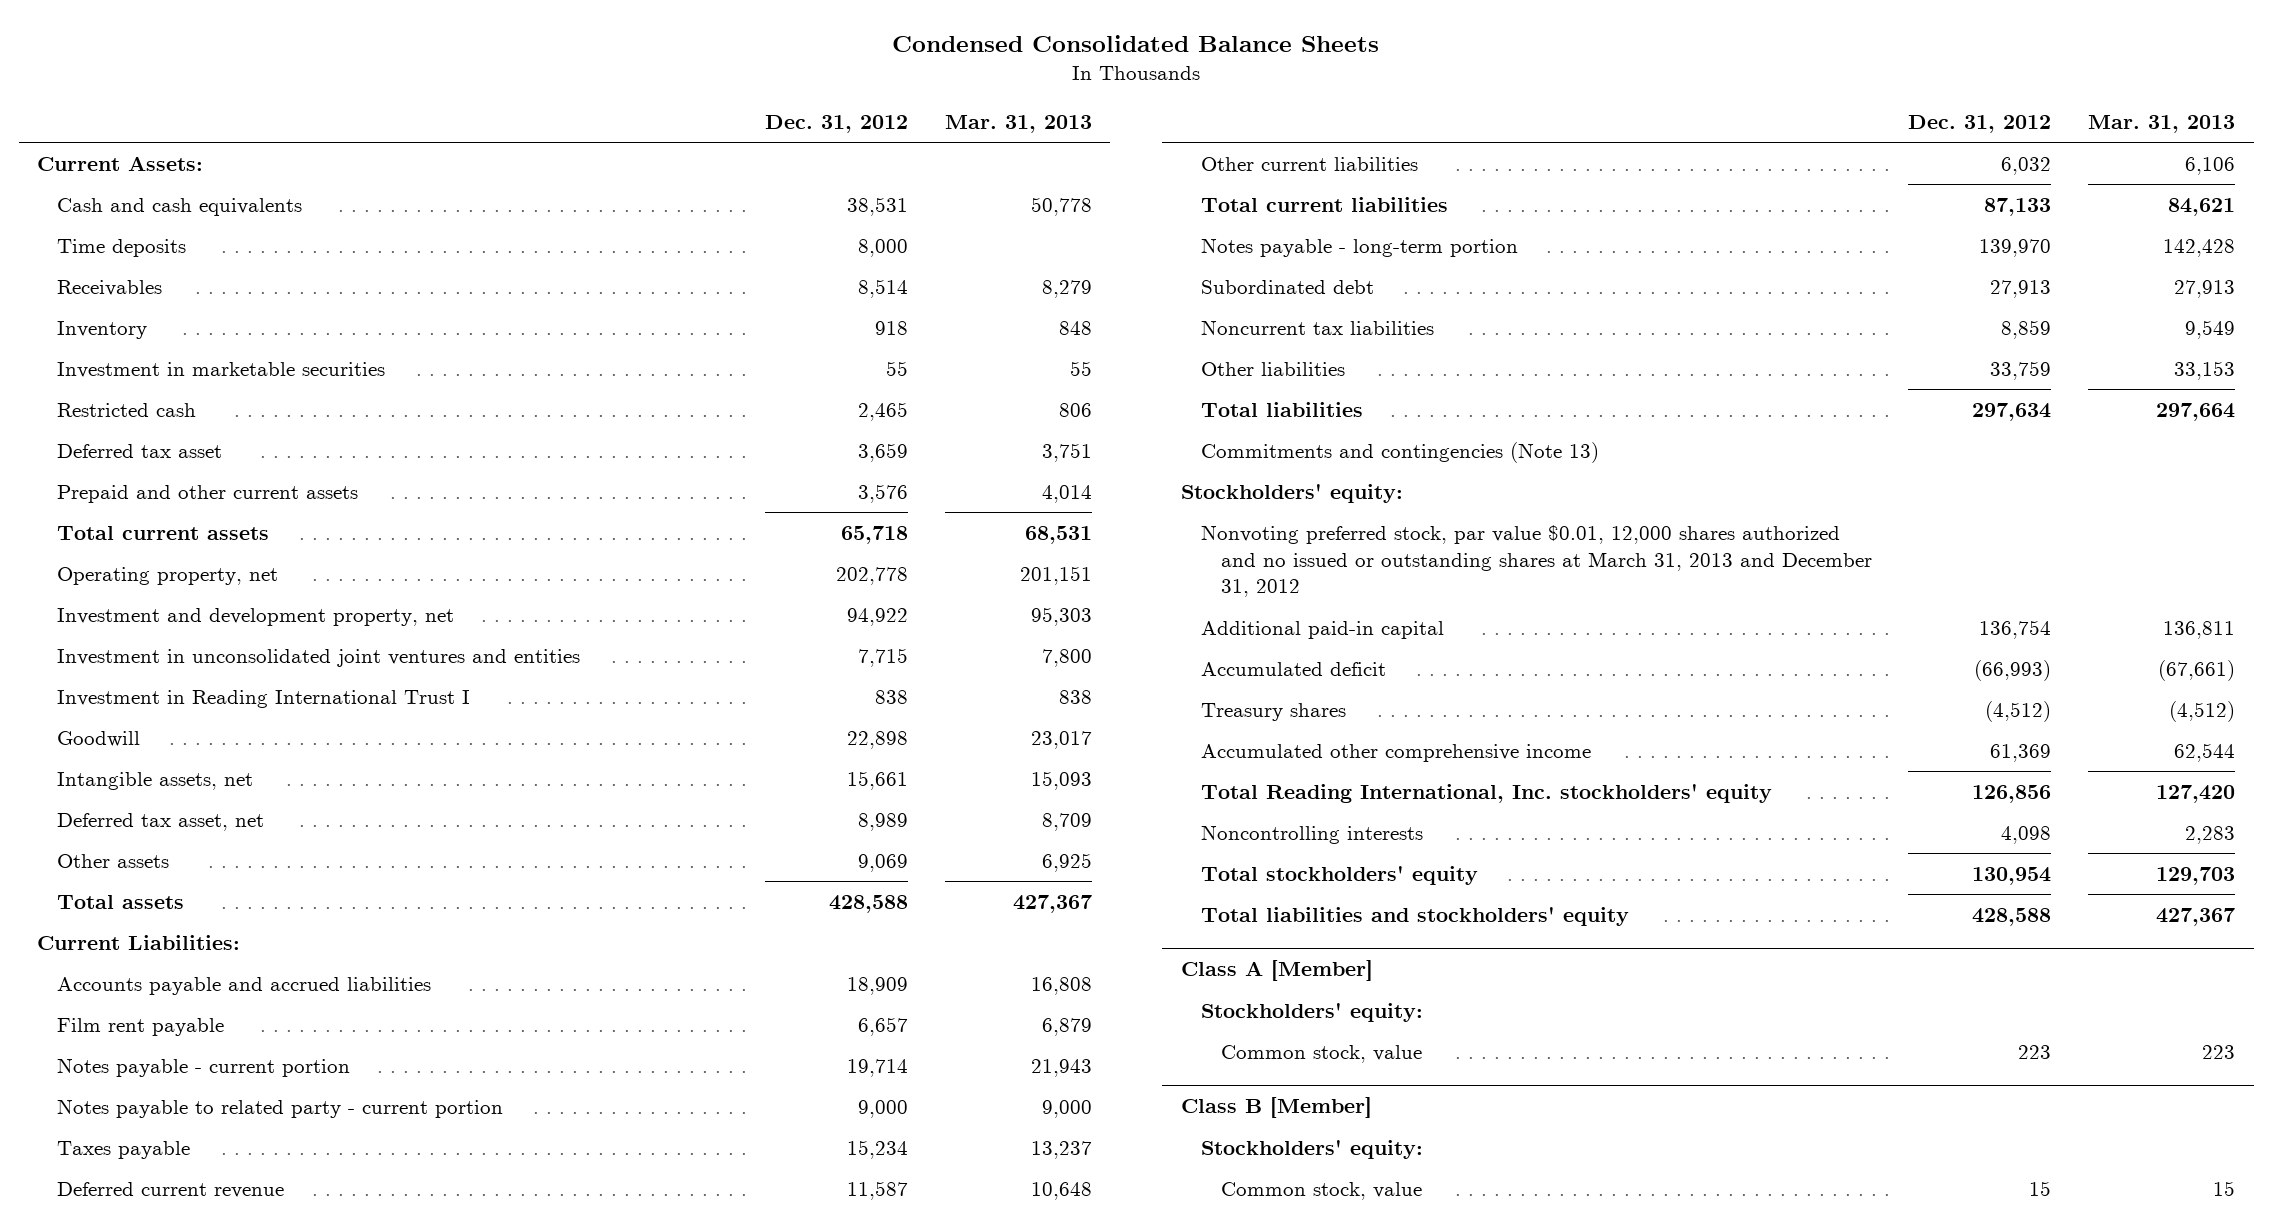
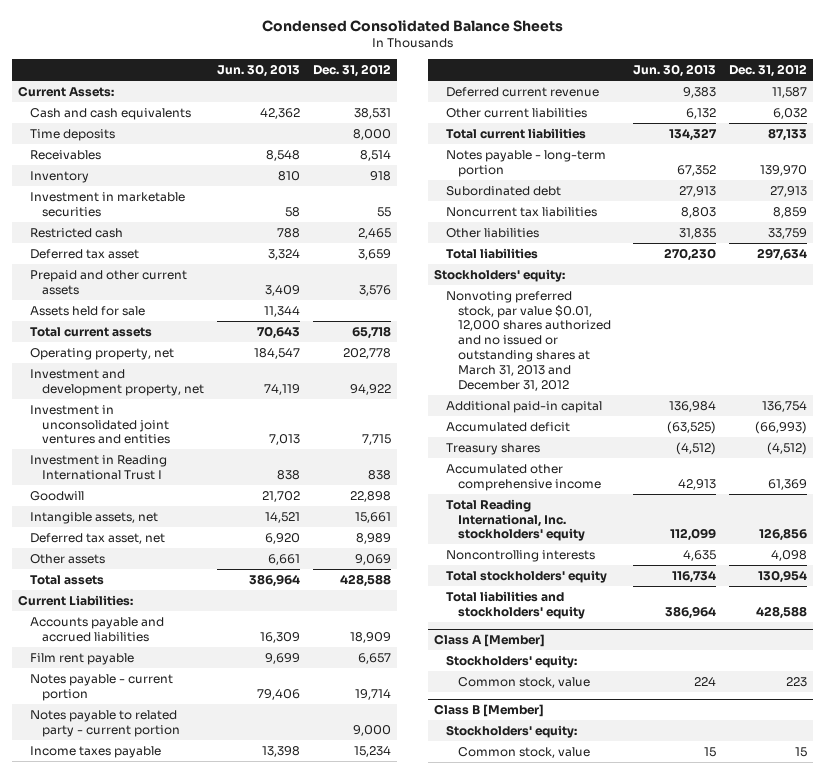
[944,114,1092,133] Mar. 31, 2013 -> none
none -> [217,64,301,78] Jun. 30, 2013
none -> [30,305,146,316] Assets held for sale
[57,1140,191,1159] Taxes payable -> [30,745,162,758] Income taxes payable
[1200,441,1599,463] Commitments and contingencies (Note 13) -> none

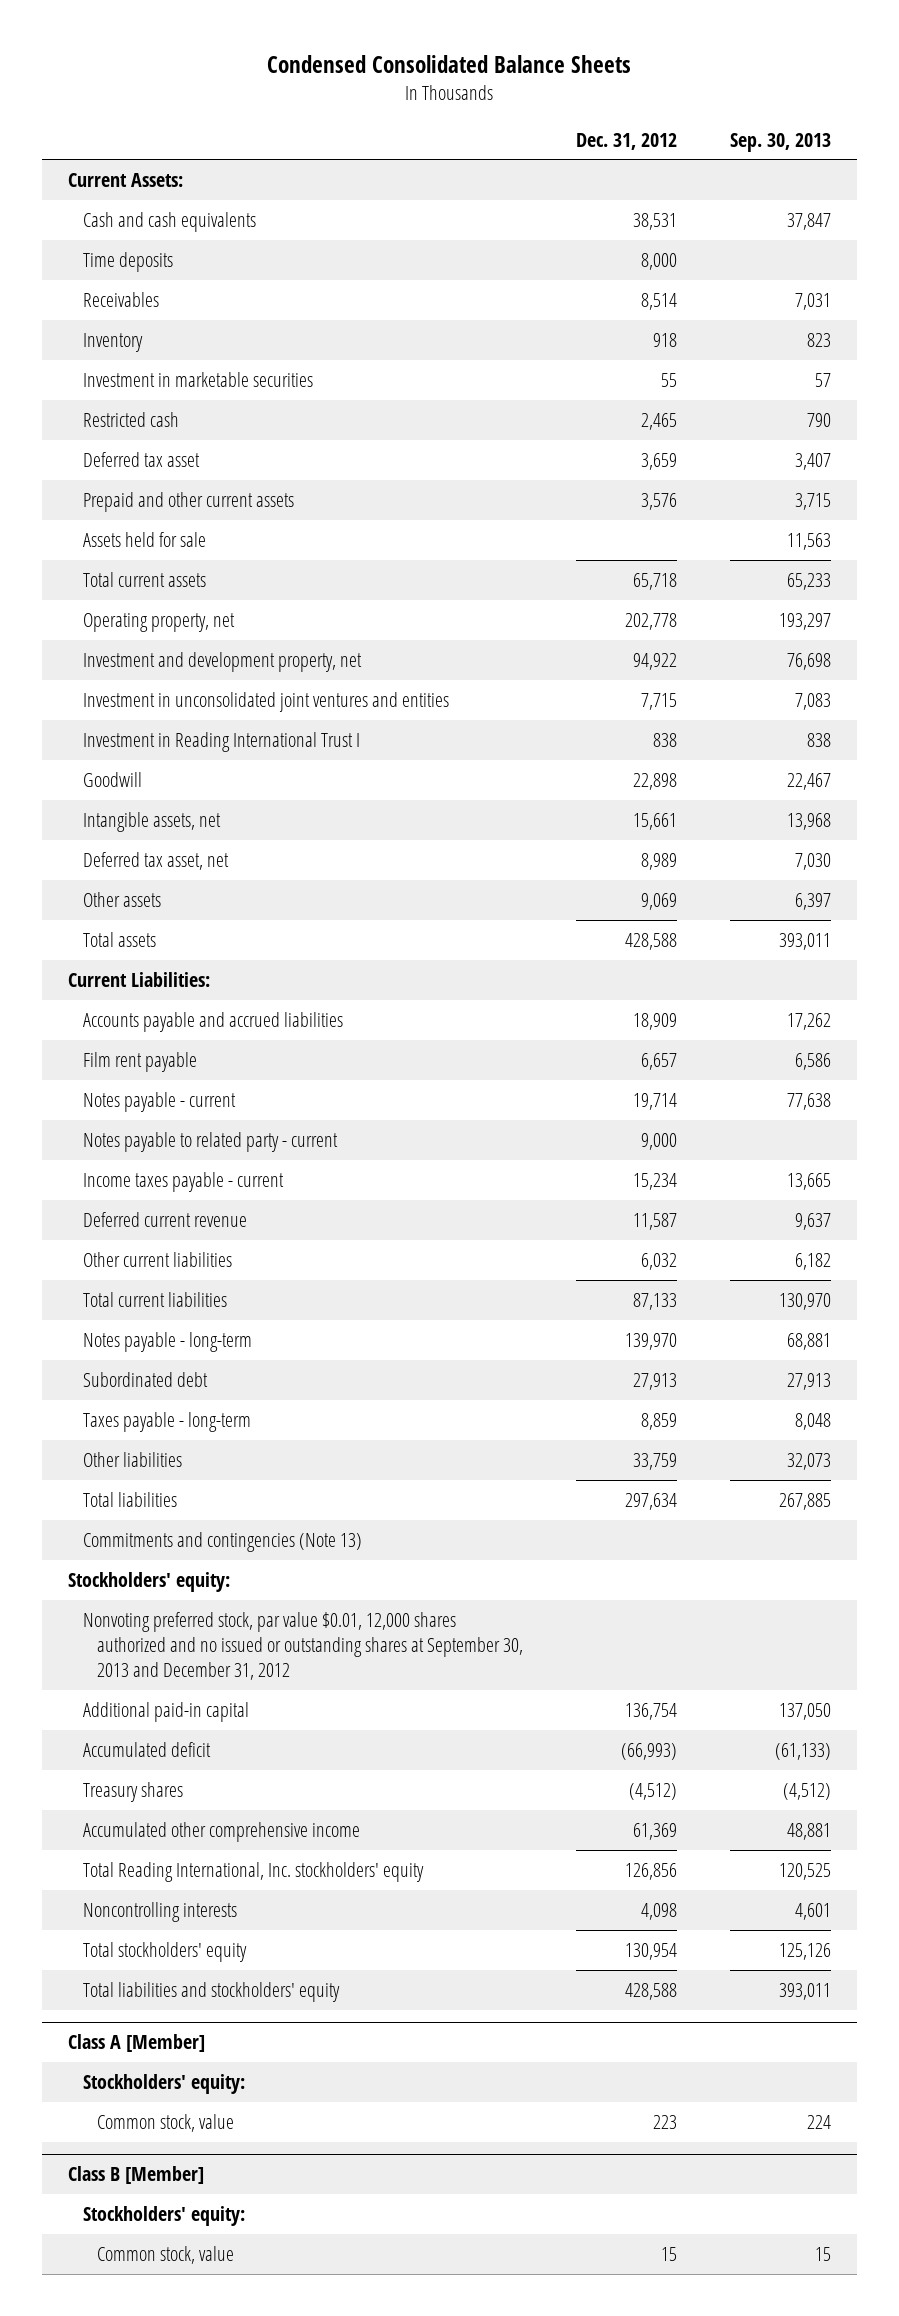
[217,64,301,78] Jun. 30, 2013 -> none
none -> [729,132,831,152] Sep. 30, 2013
[30,673,174,701] Notes payable - current portion -> [82,1091,236,1112] Notes payable - current
[30,709,181,737] Notes payable to related party - current portion -> [82,1131,338,1152] Notes payable to related party - current
[30,745,162,758] Income taxes payable -> [82,1171,284,1192] Income taxes payable - current
[446,149,607,177] Notes payable - long-term portion -> [82,1331,252,1352] Notes payable - long-term
[446,206,598,217] Noncurrent tax liabilities -> [82,1411,251,1432] Taxes payable - long-term
none -> [82,1531,362,1552] Commitments and contingencies (Note 13)
[446,290,612,391] Nonvoting preferred stock, par value $0.01, 12,000 shares authorized and no issued or outstanding shares at March 31, 2013 and December 31, 2012 -> [82,1611,524,1681] Nonvoting preferred stock, par value $0.01, 12,000 shares authorized and no issued or outstanding shares at September 30, 2013 and December 31, 2012

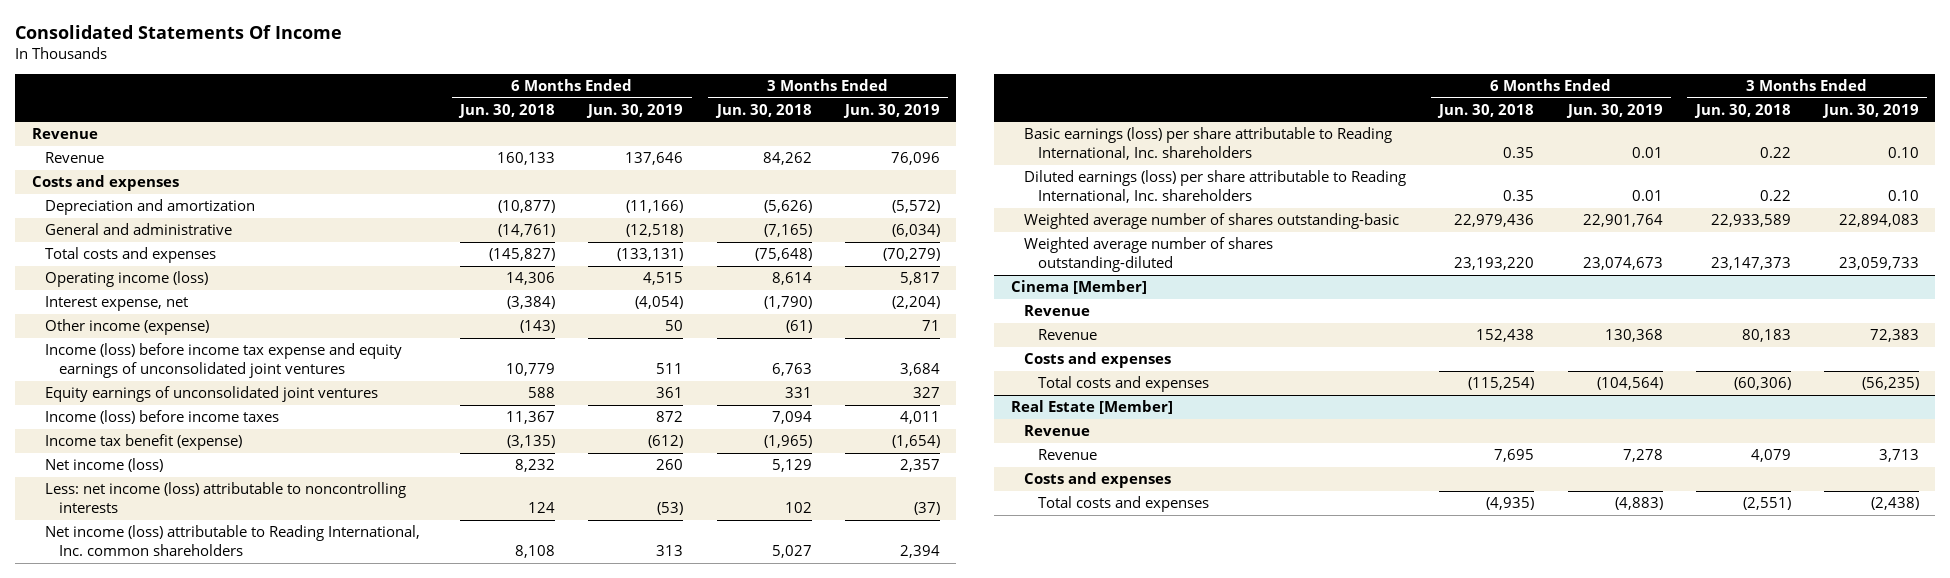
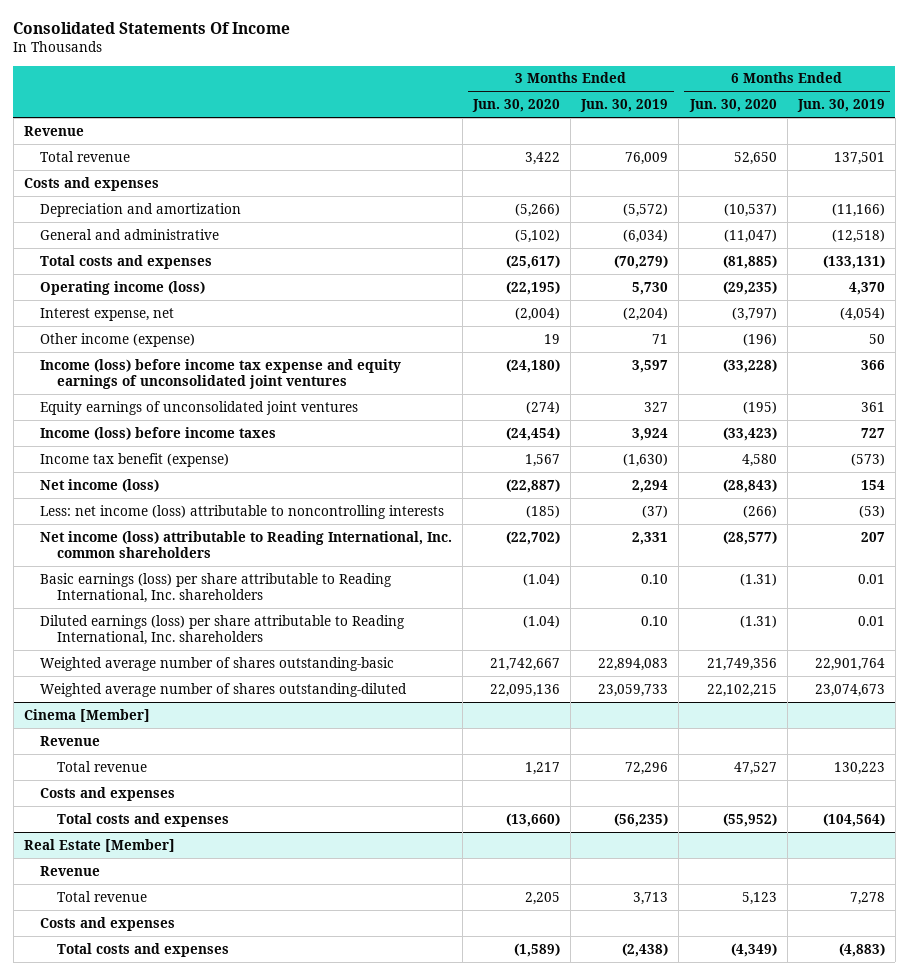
[458,103,556,118] Jun. 30, 2018 -> none
[714,103,812,118] Jun. 30, 2018 -> none
none -> [472,99,561,113] Jun. 30, 2020
none -> [688,99,777,113] Jun. 30, 2020
[45,152,105,164] Revenue -> [40,150,131,162] Total revenue
[625,152,684,166] 137,646 -> [833,151,885,165] 137,501
[890,152,940,166] 76,096 -> [625,151,669,165] 76,009
[643,272,684,286] 4,515 -> [848,281,885,295] 4,370
[899,272,940,286] 5,817 -> [632,281,669,295] 5,730
[656,363,684,375] 511 -> [860,359,885,370] 366
[899,363,940,377] 3,684 -> [632,359,669,373] 3,597
[656,411,684,423] 872 -> [860,427,885,438] 727
[899,411,940,425] 4,011 -> [632,427,669,441] 3,924
[648,435,684,449] (612) -> [850,452,885,466] (573)
[891,435,940,449] (1,654) -> [623,452,669,467] (1,630)
[656,459,684,471] 260 -> [860,479,885,490] 154
[899,459,940,473] 2,357 -> [632,479,669,493] 2,294
[656,545,684,557] 313 -> [860,531,885,542] 207
[899,545,940,559] 2,394 -> [632,531,669,545] 2,331
[1037,329,1097,341] Revenue -> [56,760,147,772] Total revenue
[1604,329,1663,343] 130,368 -> [833,761,885,775] 130,223
[1869,329,1919,343] 72,383 -> [625,761,669,775] 72,296
[1037,449,1097,461] Revenue -> [56,890,147,902] Total revenue

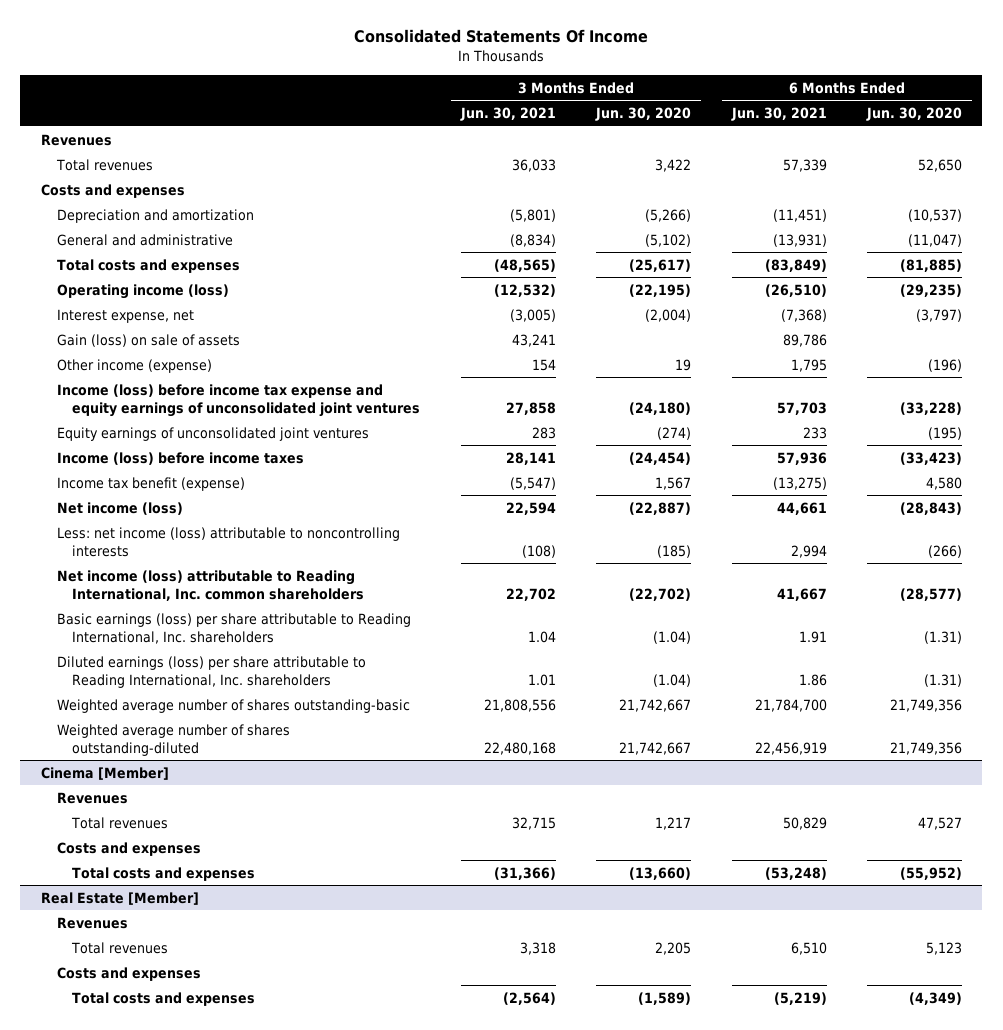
[580,99,669,113] Jun. 30, 2019 -> none
[796,99,885,113] Jun. 30, 2019 -> none
none -> [459,107,556,122] Jun. 30, 2021
none -> [730,107,827,122] Jun. 30, 2021
[23,125,84,136] Revenue -> [40,133,112,146] Revenues
[40,150,131,162] Total revenue -> [55,158,153,171] Total revenues
none -> [56,333,240,347] Gain (loss) on sale of assets
[490,683,561,697] 22,095,136 -> [619,741,692,755] 21,742,667
[706,683,777,697] 22,102,215 -> [890,741,963,755] 21,749,356
[40,735,101,746] Revenue -> [56,791,128,804] Revenues
[56,760,147,772] Total revenue -> [71,816,169,829] Total revenues
[40,865,101,876] Revenue -> [56,916,128,929] Revenues
[56,890,147,902] Total revenue -> [71,941,169,954] Total revenues

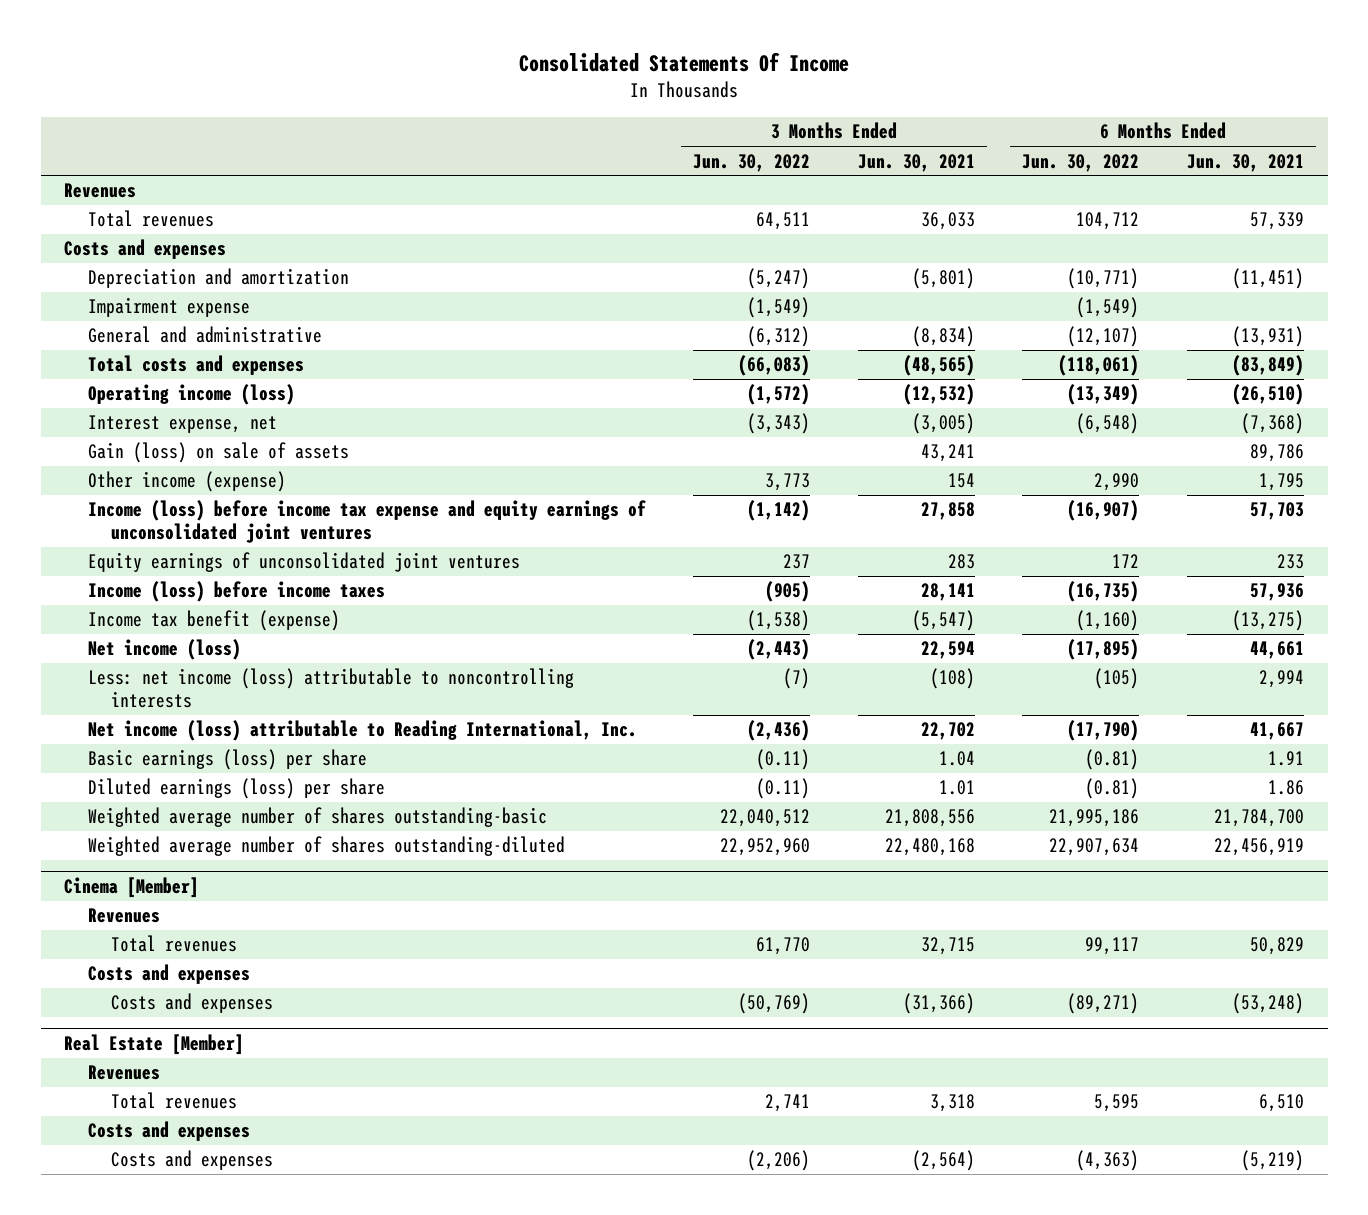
[595,107,692,122] Jun. 30, 2020 -> none
[866,107,963,122] Jun. 30, 2020 -> none
none -> [693,153,811,172] Jun. 30, 2022
none -> [1022,153,1140,172] Jun. 30, 2022
none -> [87,297,250,318] Impairment expense
[56,569,365,601] Net income (loss) attributable to Reading International, Inc. common shareholders -> [87,720,637,742] Net income (loss) attributable to Reading International, Inc.
[56,612,411,644] Basic earnings (loss) per share attributable to Reading International, Inc. shareholders -> [87,749,367,771] Basic earnings (loss) per share
[56,655,366,688] Diluted earnings (loss) per share attributable to Reading International, Inc. shareholders -> [87,778,385,800] Diluted earnings (loss) per share
[72,866,256,881] Total costs and expenses -> [110,993,273,1014] Costs and expenses
[72,991,256,1006] Total costs and expenses -> [110,1150,273,1171] Costs and expenses

